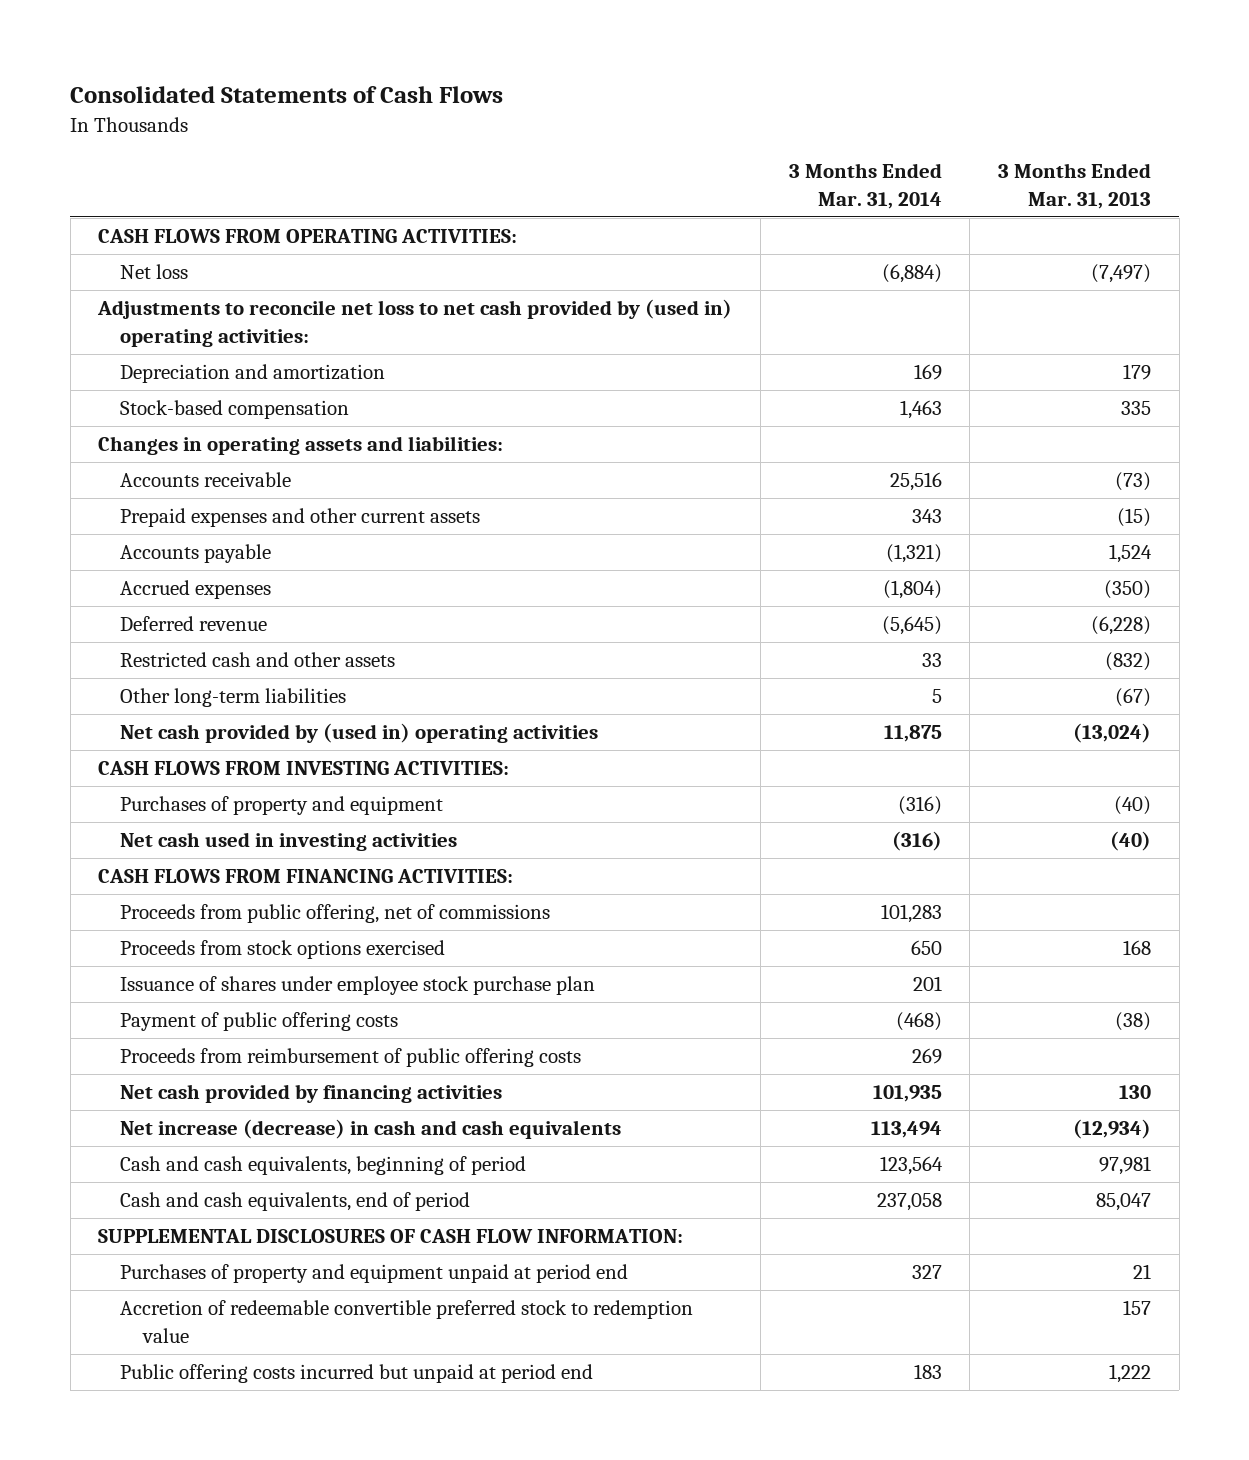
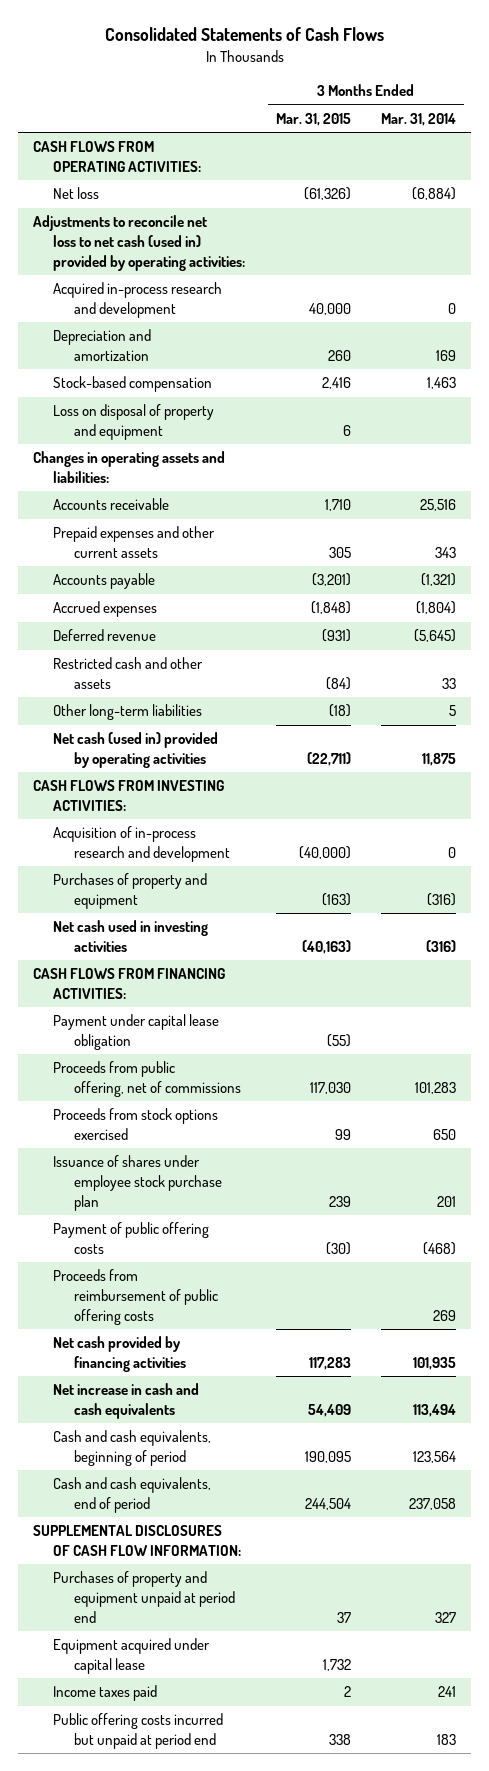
[998,163,1152,209] 3 Months Ended Mar. 31, 2013 -> none
none -> [275,113,351,127] Mar. 31, 2015
[97,299,733,347] Adjustments to reconcile net loss to net cash provided by (used in) operating activities: -> [33,215,246,271] Adjustments to reconcile net loss to net cash (used in) provided by operating activities:
none -> [53,282,223,318] Acquired in-process research and development
none -> [53,404,215,440] Loss on disposal of property and equipment
[120,723,599,744] Net cash provided by (used in) operating activities -> [53,732,219,768] Net cash (used in) provided by operating activities
none -> [53,826,230,862] Acquisition of in-process research and development
none -> [53,1014,220,1050] Payment under capital lease obligation
[120,1119,622,1140] Net increase (decrease) in cash and cash equivalents -> [53,1383,200,1419] Net increase in cash and cash equivalents
[120,1300,694,1343] Accretion of redeemable convertible preferred stock to redemption value -> none
none -> [53,1638,211,1674] Equipment acquired under capital lease
none -> [53,1685,158,1702] Income taxes paid

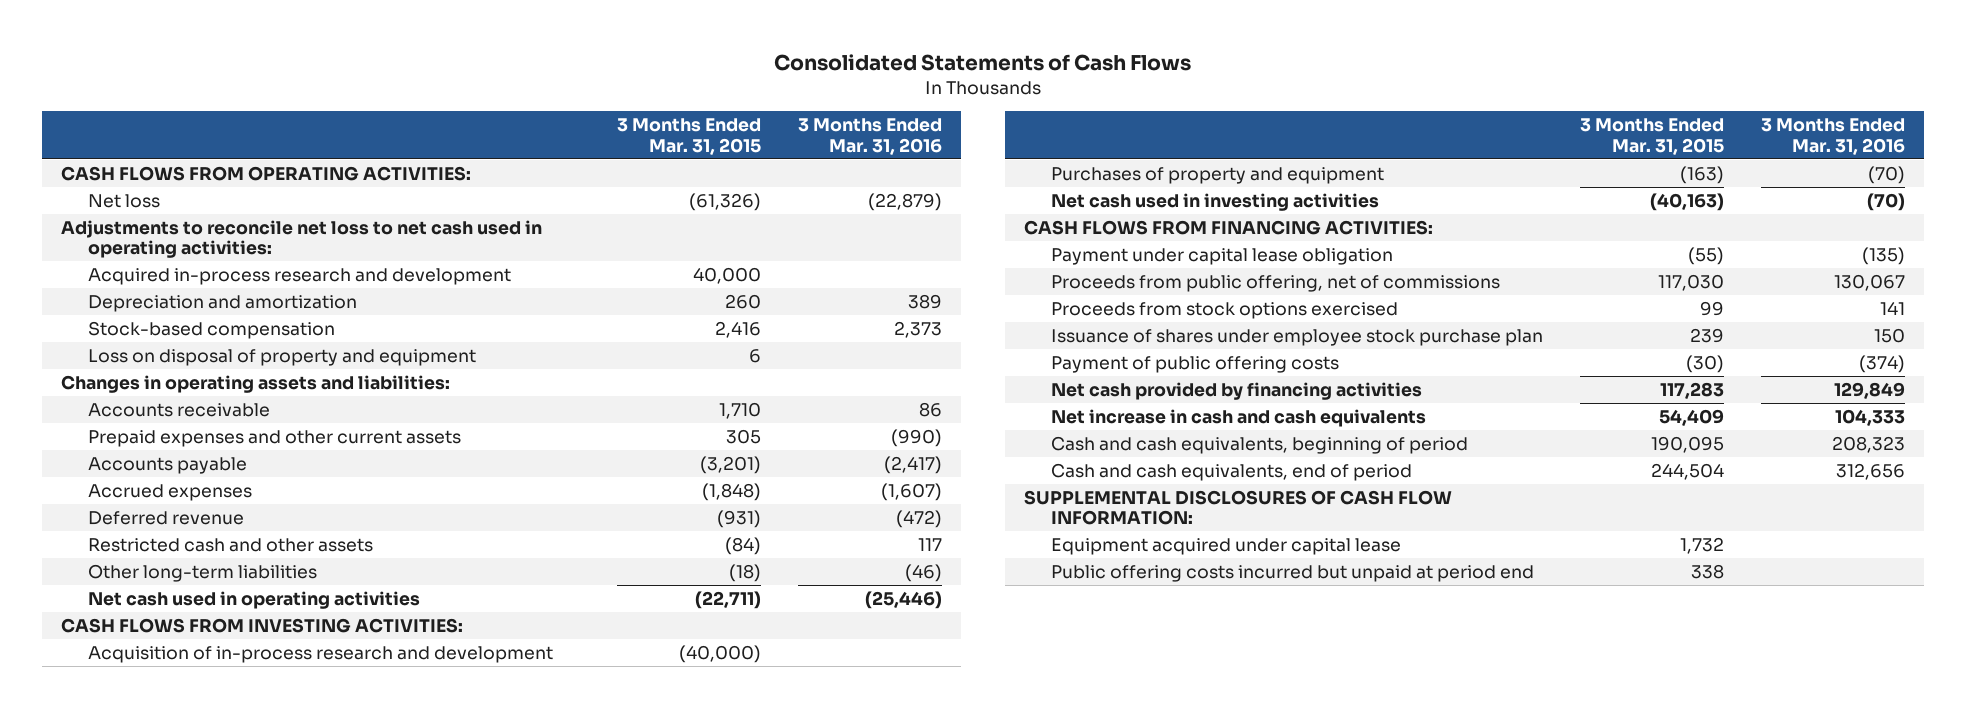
[381,113,457,127] Mar. 31, 2014 -> none
none -> [798,118,943,155] 3 Months Ended Mar. 31, 2016
[33,215,246,271] Adjustments to reconcile net loss to net cash (used in) provided by operating activities: -> [60,219,542,259] Adjustments to reconcile net loss to net cash used in operating activities:
[53,732,219,768] Net cash (used in) provided by operating activities -> [88,590,421,609] Net cash used in operating activities
[53,1269,218,1325] Proceeds from reimbursement of public offering costs -> none
[53,1571,235,1623] Purchases of property and equipment unpaid at period end -> none
[53,1685,158,1702] Income taxes paid -> none

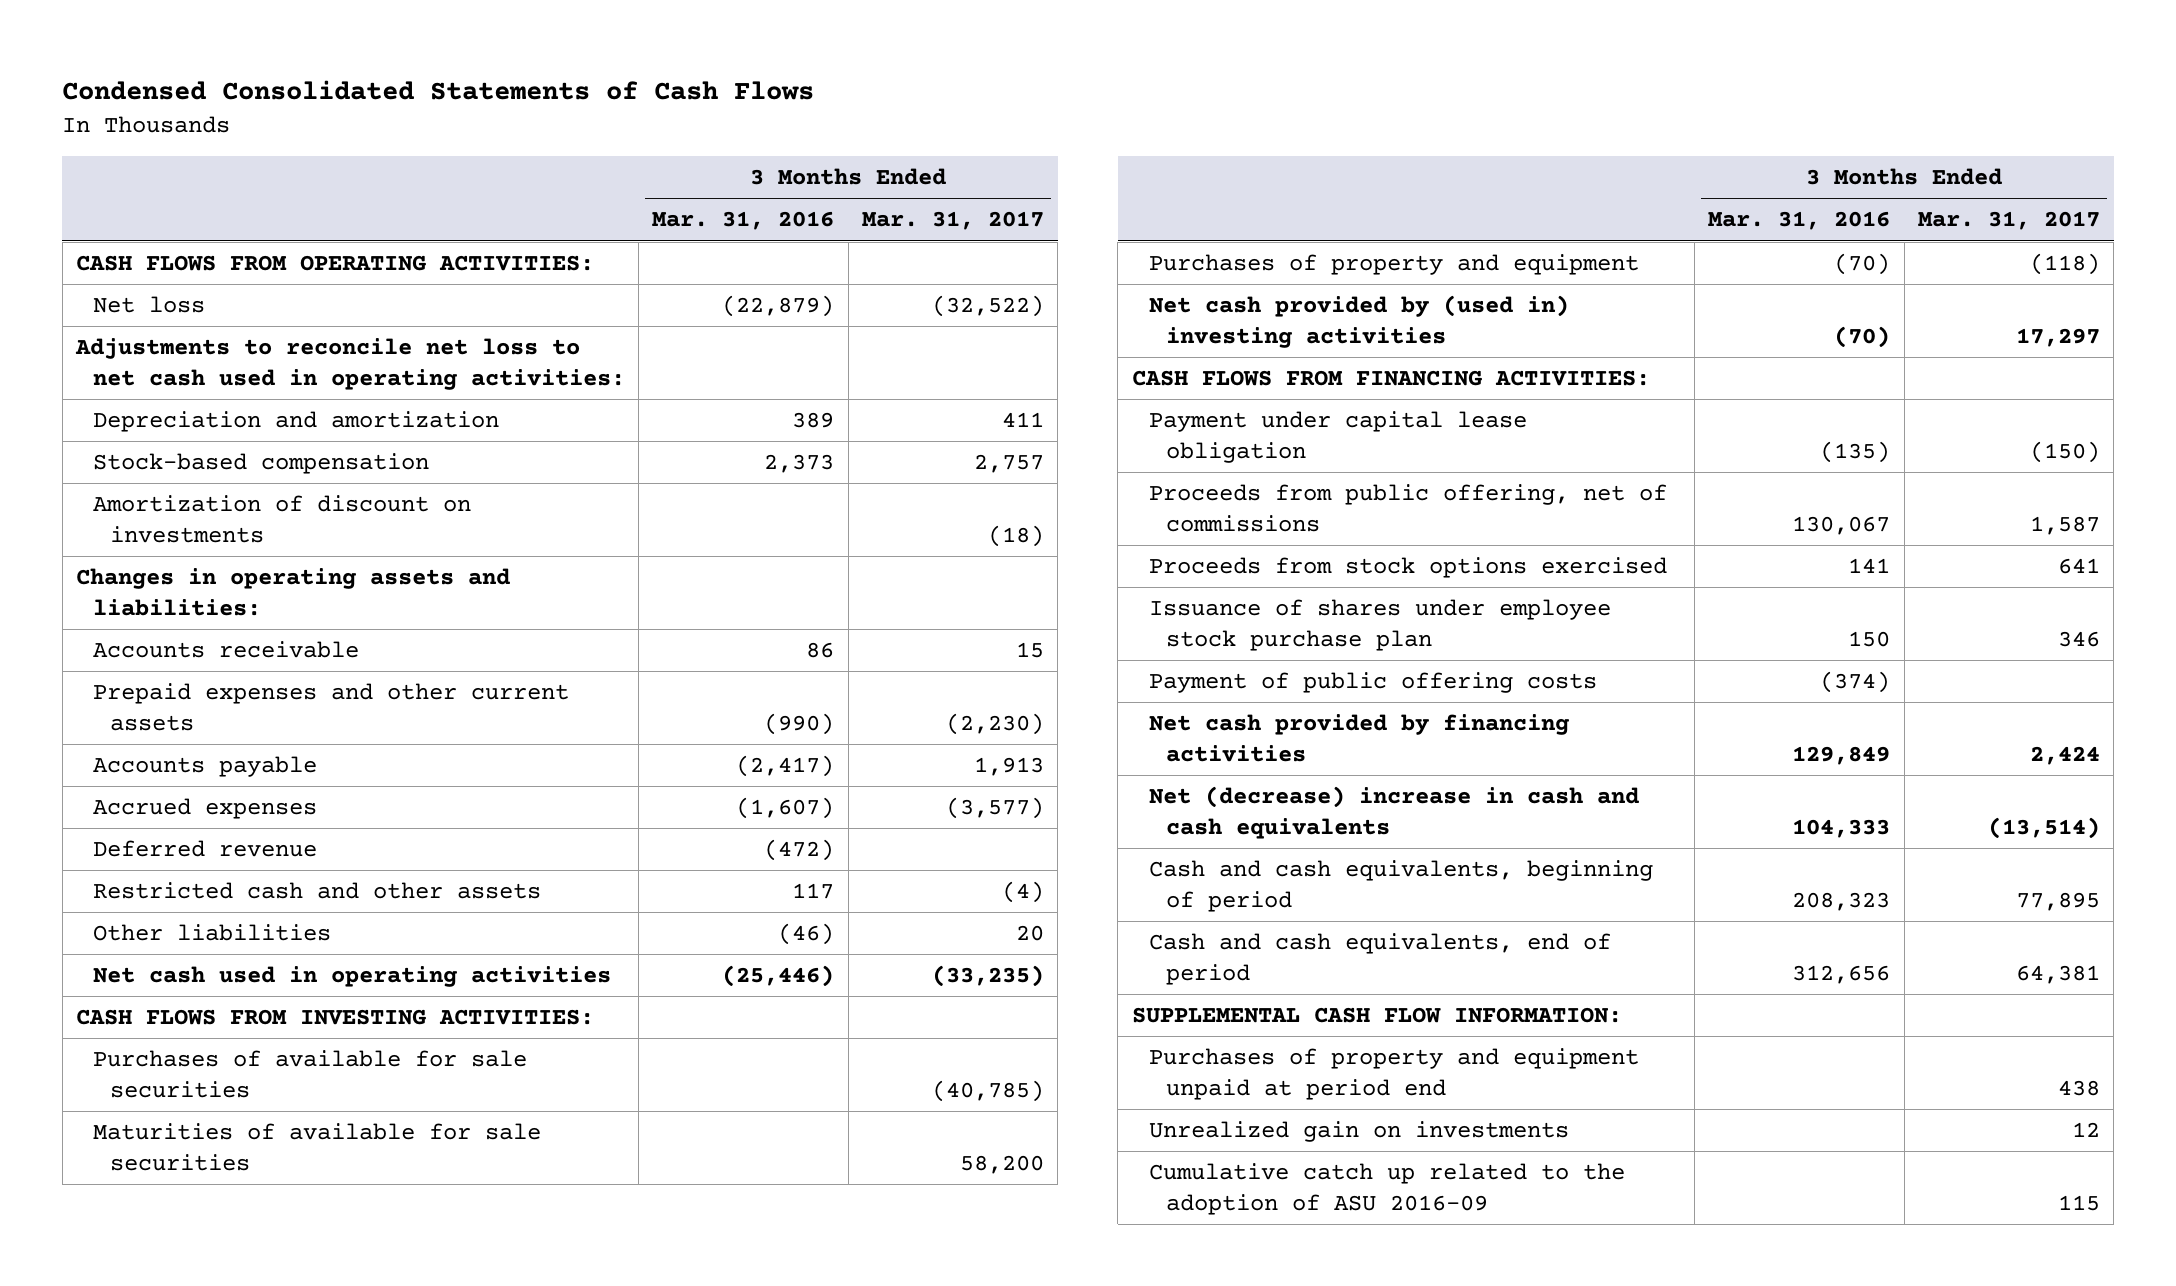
[773,53,1191,71] Consolidated Statements of Cash Flows -> [62,80,815,101] Condensed Consolidated Statements of Cash Flows
[617,118,762,155] 3 Months Ended Mar. 31, 2015 -> none
none -> [862,211,1045,231] Mar. 31, 2017
[88,267,512,285] Acquired in-process research and development -> none
[88,348,477,366] Loss on disposal of property and equipment -> none
none -> [92,495,471,543] Amortization of discount on investments
[88,563,318,582] Other long-term liabilities -> [92,924,331,942] Other liabilities
[88,645,554,663] Acquisition of in-process research and development -> none
none -> [92,1050,527,1098] Purchases of available for sale securities
none -> [92,1123,541,1171] Maturities of available for sale securities
[1050,192,1379,211] Net cash used in investing activities -> [1148,295,1569,348] Net cash provided by (used in) investing activities
[1050,408,1426,427] Net increase in cash and cash equivalents -> [1148,786,1639,839] Net (decrease) increase in cash and cash equivalents
[1050,537,1401,555] Equipment acquired under capital lease -> none
[1050,564,1534,582] Public offering costs incurred but unpaid at period end -> none
[1023,489,1452,526] SUPPLEMENTAL DISCLOSURES OF CASH FLOW INFORMATION: -> [1131,1007,1622,1024] SUPPLEMENTAL CASH FLOW INFORMATION:
none -> [1148,1048,1639,1100] Purchases of property and equipment unpaid at period end
none -> [1148,1121,1569,1143] Unrealized gain on investments
none -> [1148,1163,1625,1215] Cumulative catch up related to the adoption of ASU 2016-09

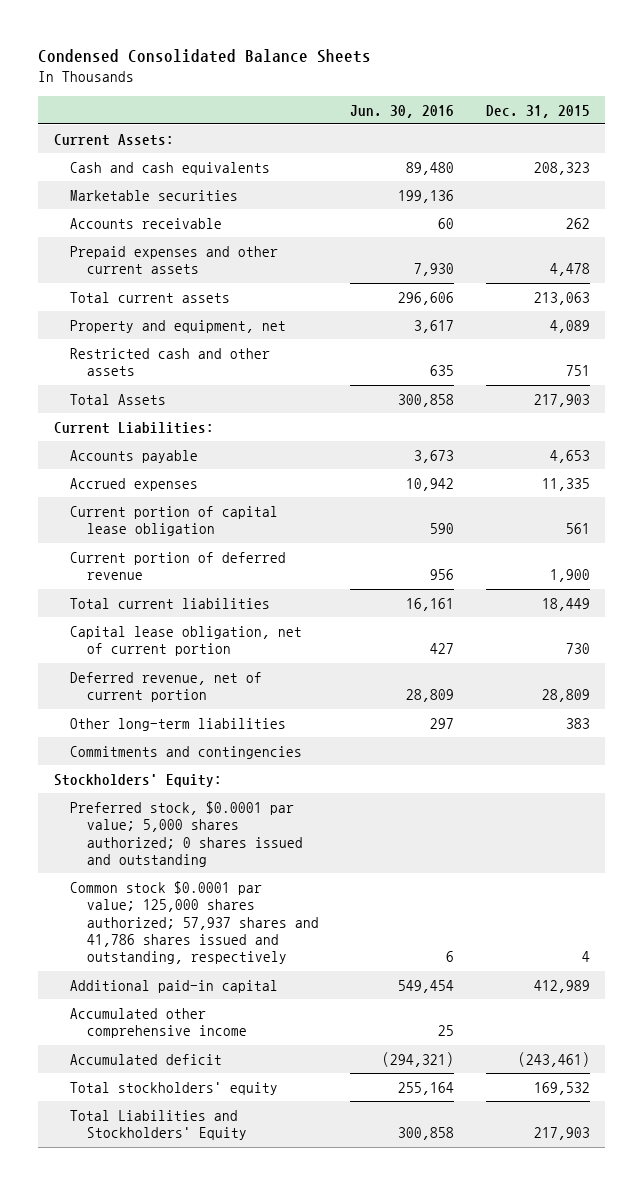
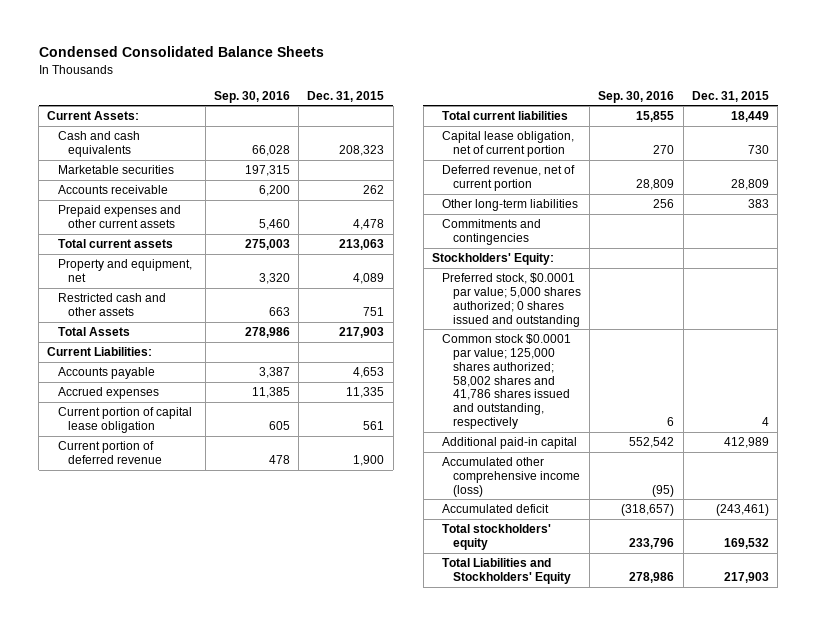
[350,104,455,118] Jun. 30, 2016 -> none
none -> [213,90,290,103] Sep. 30, 2016
[70,880,319,965] Common stock $0.0001 par value; 125,000 shares authorized; 57,937 shares and 41,786 shares issued and outstanding, respectively -> [442,333,572,430] Common stock $0.0001 par value; 125,000 shares authorized; 58,002 shares and 41,786 shares issued and outstanding, respectively
[70,1007,247,1039] Accumulated other comprehensive income -> [442,456,580,497] Accumulated other comprehensive income (loss)

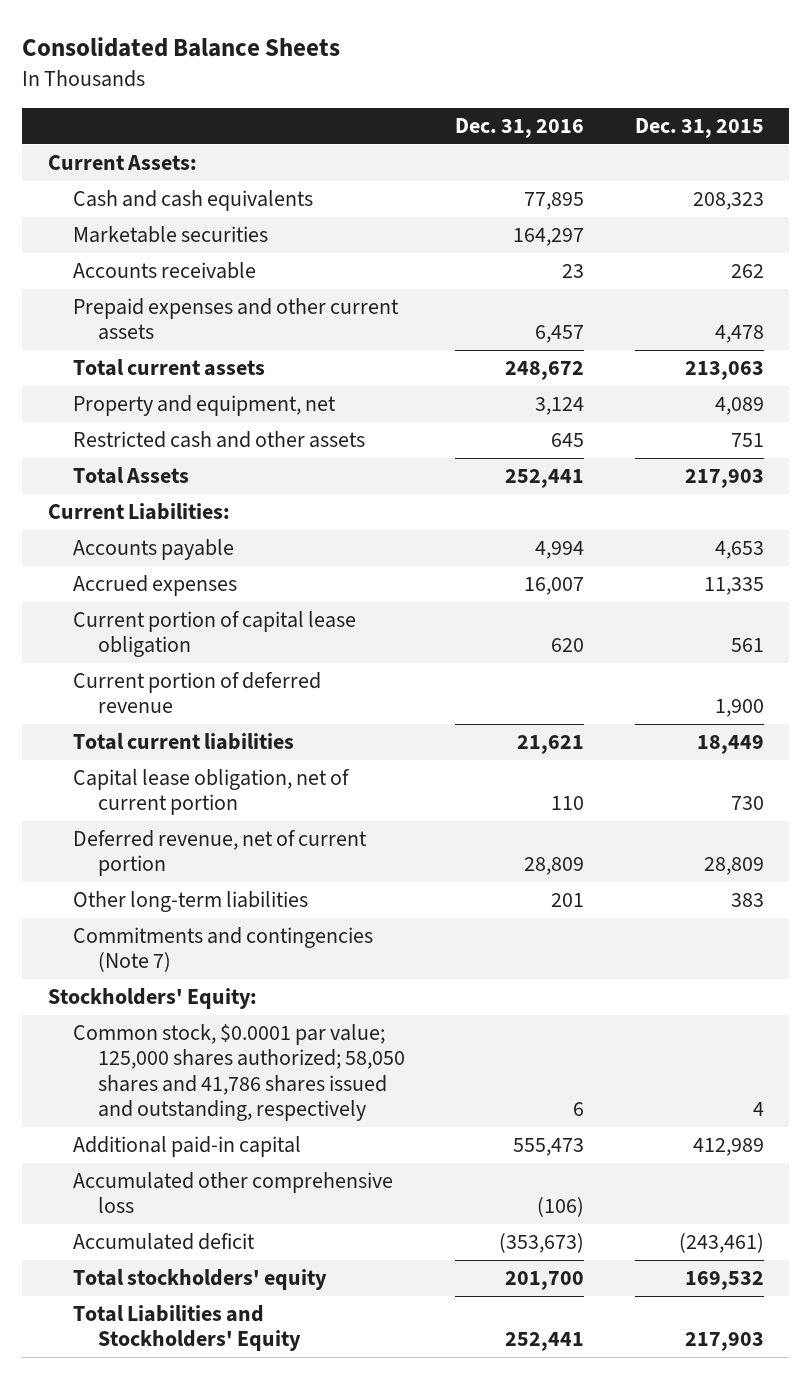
[38,46,324,58] Condensed Consolidated Balance Sheets -> [22,37,341,58] Consolidated Balance Sheets
[213,90,290,103] Sep. 30, 2016 -> none
none -> [455,117,585,138] Dec. 31, 2016
[442,218,542,245] Commitments and contingencies -> [72,927,373,973] Commitments and contingencies (Note 7)
[442,272,581,327] Preferred stock, $0.0001 par value; 5,000 shares authorized; 0 shares issued and outstanding -> none
[442,333,572,430] Common stock $0.0001 par value; 125,000 shares authorized; 58,002 shares and 41,786 shares issued and outstanding, respectively -> [72,1024,406,1122] Common stock, $0.0001 par value; 125,000 shares authorized; 58,050 shares and 41,786 shares issued and outstanding, respectively
[442,456,580,497] Accumulated other comprehensive income (loss) -> [72,1172,393,1214] Accumulated other comprehensive loss

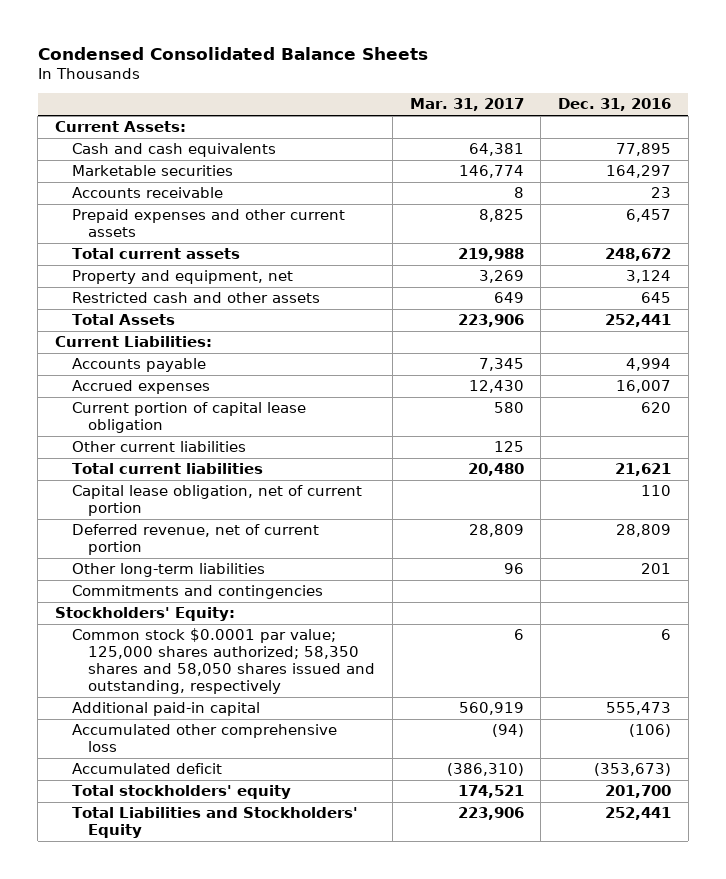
[22,37,341,58] Consolidated Balance Sheets -> [37,46,428,60] Condensed Consolidated Balance Sheets
[634,117,764,138] Dec. 31, 2015 -> none
none -> [409,98,524,112] Mar. 31, 2017
[72,672,321,714] Current portion of deferred revenue -> none
none -> [71,441,246,453] Other current liabilities
[72,927,373,973] Commitments and contingencies (Note 7) -> [71,585,323,600] Commitments and contingencies
[72,1024,406,1122] Common stock, $0.0001 par value; 125,000 shares authorized; 58,050 shares and 41,786 shares issued and outstanding, respectively -> [71,628,376,695] Common stock $0.0001 par value; 125,000 shares authorized; 58,350 shares and 58,050 shares issued and outstanding, respectively

